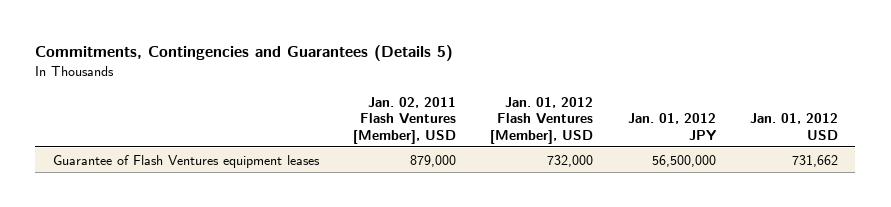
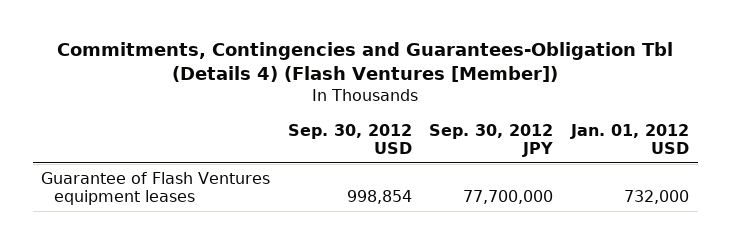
[35,45,454,62] Commitments, Contingencies and Guarantees (Details 5) -> [57,42,674,83] Commitments, Contingencies and Guarantees-Obligation Tbl (Details 4) (Flash Ventures [Member])
[352,96,456,144] Jan. 02, 2011 Flash Ventures [Member], USD -> none
[490,96,594,144] Jan. 01, 2012 Flash Ventures [Member], USD -> none
[627,113,716,140] Jan. 01, 2012 JPY -> none
none -> [287,123,412,155] Sep. 30, 2012 USD
none -> [429,123,554,158] Sep. 30, 2012 JPY
[792,155,839,168] 731,662 -> [623,190,689,205] 732,000

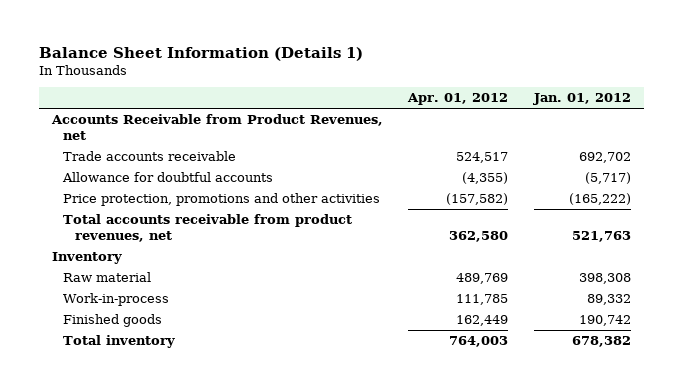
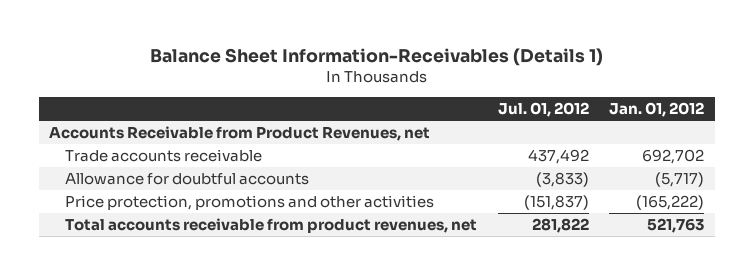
[39,47,364,62] Balance Sheet Information (Details 1) -> [149,48,603,67] Balance Sheet Information-Receivables (Details 1)
[407,93,509,106] Apr. 01, 2012 -> none
none -> [497,102,589,118] Jul. 01, 2012
[51,251,122,264] Inventory -> none
[63,271,152,282] Raw material -> none
[63,292,170,306] Work-in-process -> none
[63,313,163,327] Finished goods -> none
[63,334,176,348] Total inventory -> none

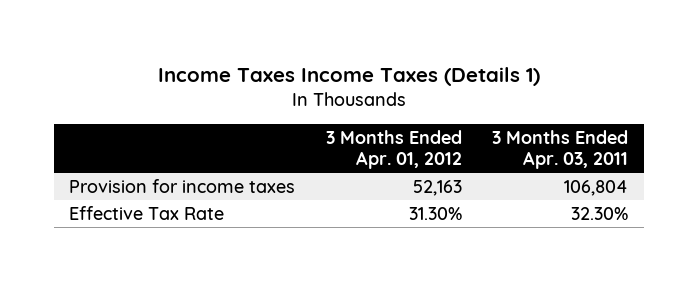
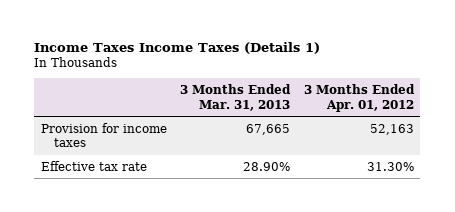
[492,129,629,169] 3 Months Ended Apr. 03, 2011 -> none
none -> [180,84,292,111] 3 Months Ended Mar. 31, 2013
[69,206,225,221] Effective Tax Rate -> [41,160,148,171] Effective tax rate

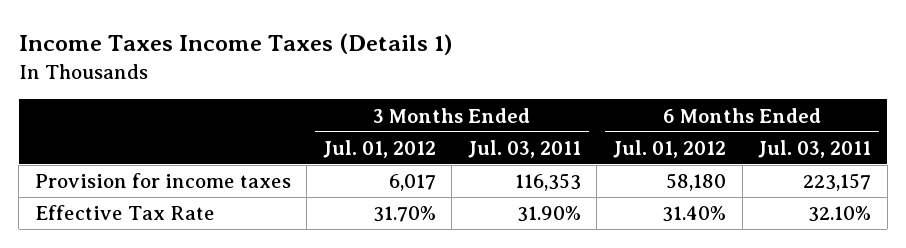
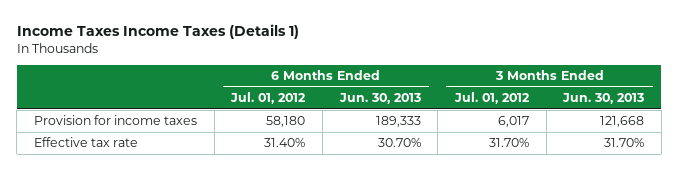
[467,139,581,158] Jul. 03, 2011 -> none
[758,139,872,158] Jul. 03, 2011 -> none
none -> [338,92,421,104] Jun. 30, 2013
none -> [562,92,645,104] Jun. 30, 2013
[34,205,215,221] Effective Tax Rate -> [34,137,139,148] Effective tax rate

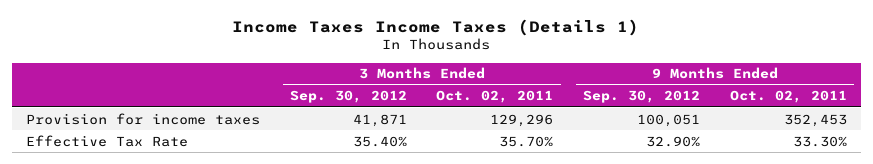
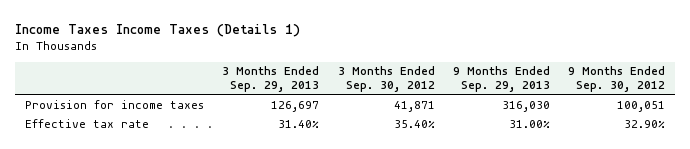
[436,90,554,104] Oct. 02, 2011 -> none
[729,90,847,104] Oct. 02, 2011 -> none
none -> [222,66,320,93] 3 Months Ended Sep. 29, 2013
none -> [453,66,551,93] 9 Months Ended Sep. 29, 2013
[26,134,189,147] Effective Tax Rate -> [24,119,149,129] Effective tax rate

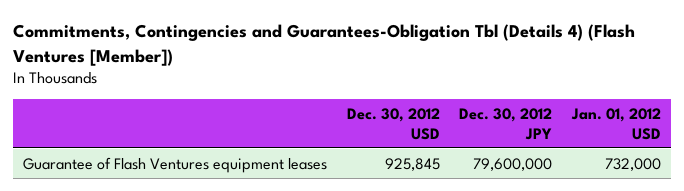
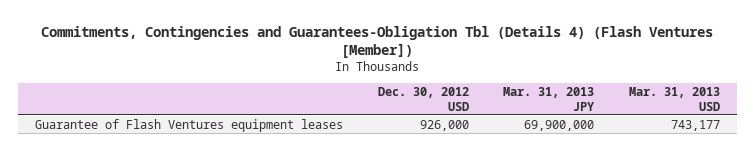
[459,107,553,140] Dec. 30, 2012 JPY -> none
[571,107,662,140] Jan. 01, 2012 USD -> none
none -> [503,87,595,111] Mar. 31, 2013 JPY
none -> [628,87,720,111] Mar. 31, 2013 USD
[384,157,440,171] 925,845 -> [419,119,469,131] 926,000

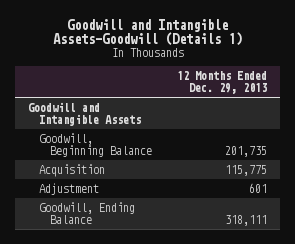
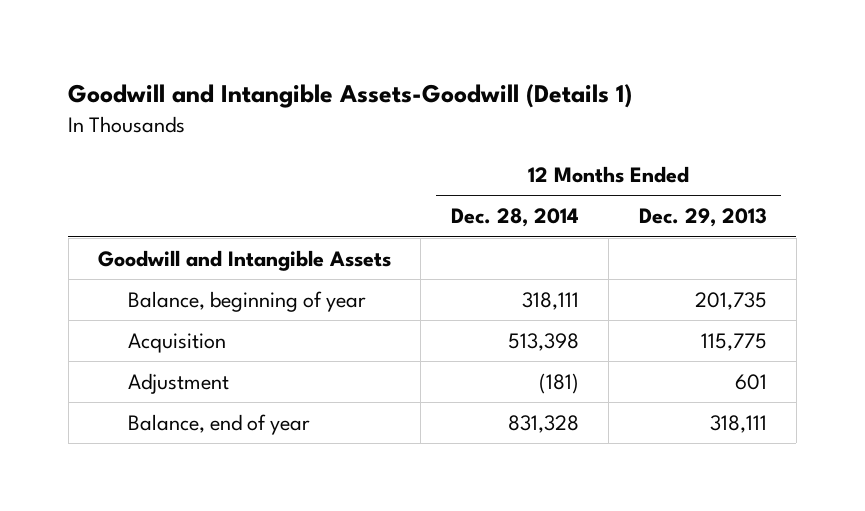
none -> [450,208,579,228] Dec. 28, 2014
[38,132,152,158] Goodwill, Beginning Balance -> [127,290,366,312] Balance, beginning of year
[38,201,135,225] Goodwill, Ending Balance -> [127,413,310,435] Balance, end of year

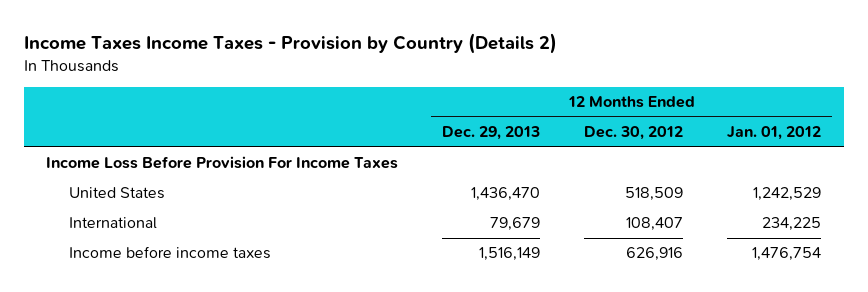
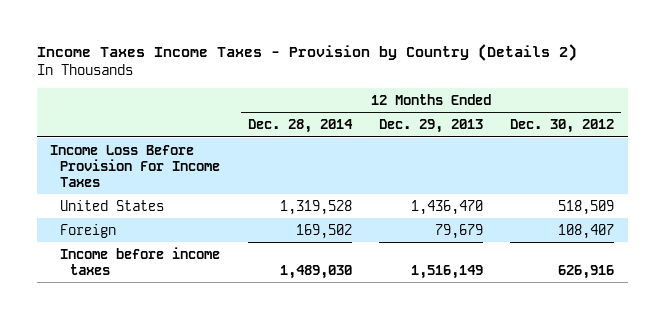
[727,126,822,141] Jan. 01, 2012 -> none
none -> [247,119,353,134] Dec. 28, 2014
[69,217,158,230] International -> [60,223,117,238] Foreign

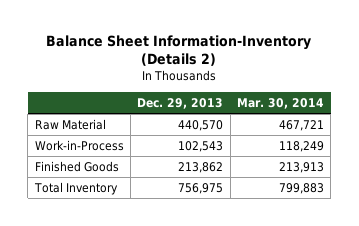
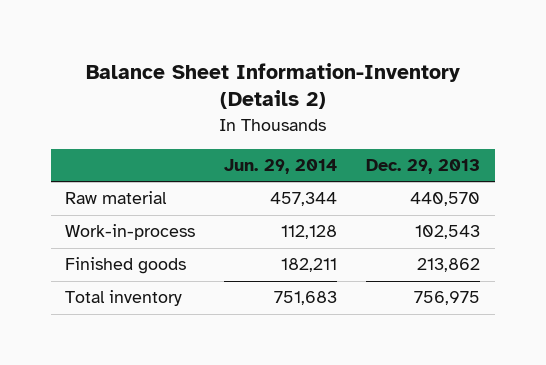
[237,97,325,109] Mar. 30, 2014 -> none
none -> [224,159,338,175] Jun. 29, 2014
[34,118,106,130] Raw Material -> [65,191,168,205] Raw material
[34,139,124,151] Work-in-Process -> [65,224,196,241] Work-in-process
[34,160,119,172] Finished Goods -> [65,257,187,275] Finished goods
[33,181,118,195] Total Inventory -> [65,290,183,307] Total inventory

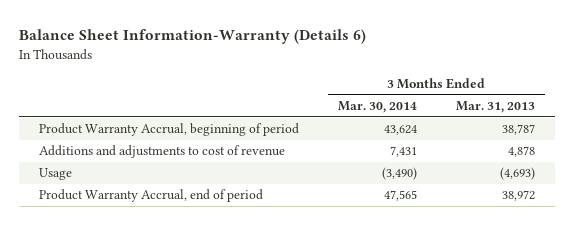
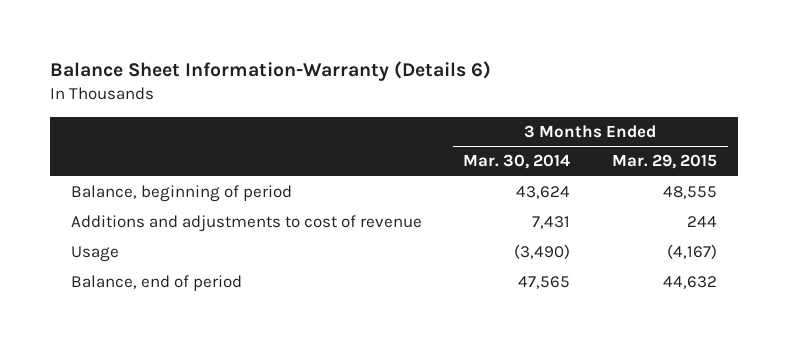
[456,101,536,114] Mar. 31, 2013 -> none
none -> [612,154,718,170] Mar. 29, 2015
[38,123,299,137] Product Warranty Accrual, beginning of period -> [70,185,292,203] Balance, beginning of period
[38,189,263,203] Product Warranty Accrual, end of period -> [70,275,242,292] Balance, end of period

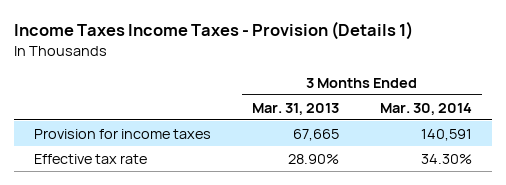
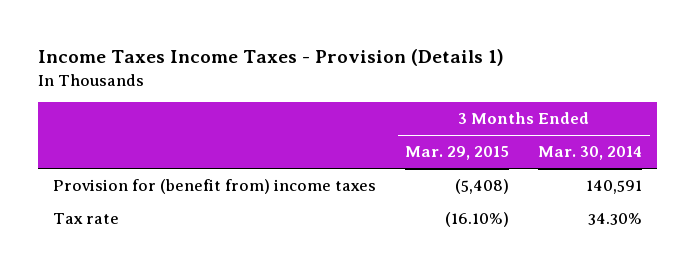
[251,102,339,115] Mar. 31, 2013 -> none
none -> [405,146,510,161] Mar. 29, 2015
[34,128,212,139] Provision for income taxes -> [52,179,376,195] Provision for (benefit from) income taxes
[34,153,148,164] Effective tax rate -> [52,213,119,225] Tax rate

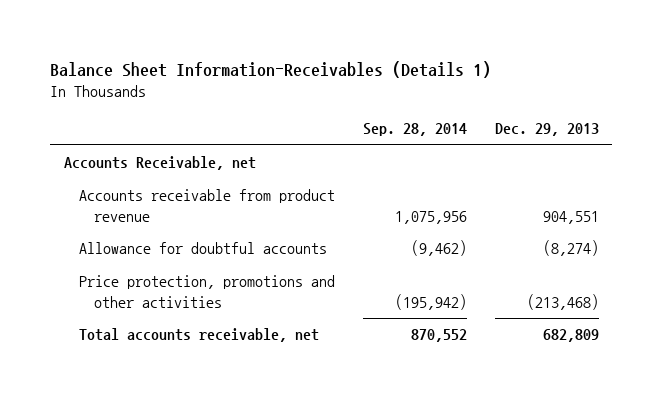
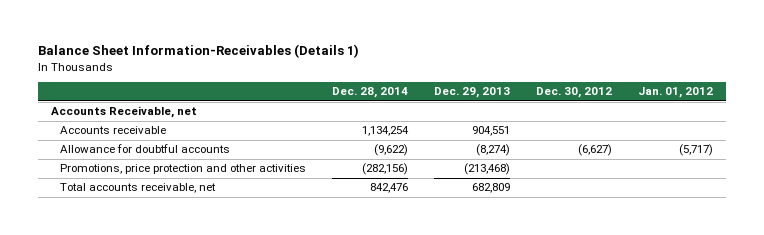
[362,123,467,137] Sep. 28, 2014 -> none
none -> [332,87,409,99] Dec. 28, 2014
none -> [536,87,613,99] Dec. 30, 2012
none -> [638,87,714,99] Jan. 01, 2012
[79,189,336,222] Accounts receivable from product revenue -> [59,126,166,135] Accounts receivable
[79,275,336,308] Price protection, promotions and other activities -> [59,164,306,175] Promotions, price protection and other activities

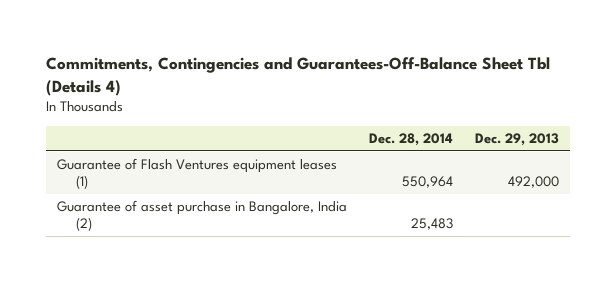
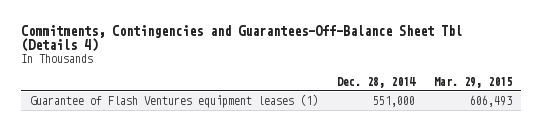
[475,133,560,147] Dec. 29, 2013 -> none
none -> [433,77,512,89] Mar. 29, 2015
[57,200,348,232] Guarantee of asset purchase in Bangalore, India (2) -> none
[402,176,454,189] 550,964 -> [373,96,416,108] 551,000

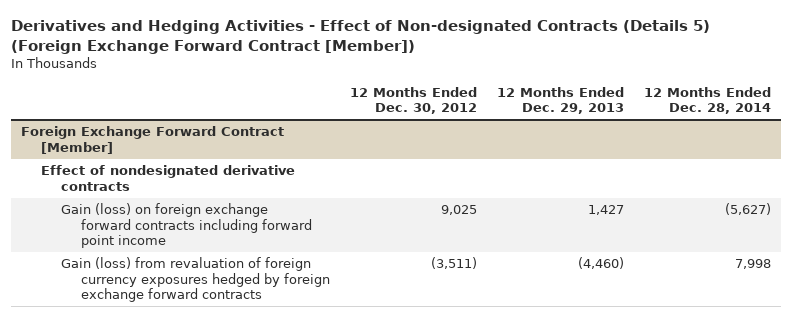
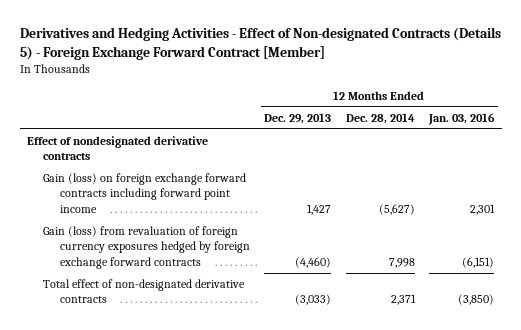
[11,19,711,54] Derivatives and Hedging Activities - Effect of Non-designated Contracts (Details 5) (Foreign Exchange Forward Contract [Member]) -> [19,27,501,60] Derivatives and Hedging Activities - Effect of Non-designated Contracts (Details 5) - Foreign Exchange Forward Contract [Member]
[349,86,477,115] 12 Months Ended Dec. 30, 2012 -> none
none -> [428,112,496,125] Jan. 03, 2016
[21,126,285,154] Foreign Exchange Forward Contract [Member] -> none
none -> [43,279,246,304] Total effect of non-designated derivative contracts

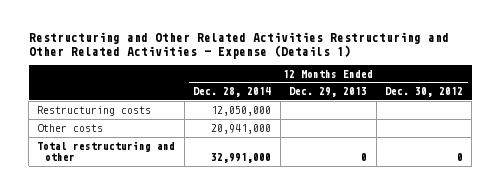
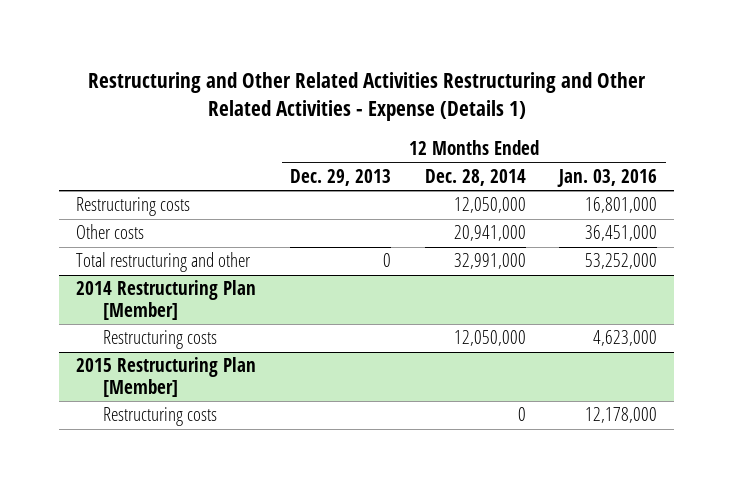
[385,87,464,98] Dec. 30, 2012 -> none
none -> [557,168,658,187] Jan. 03, 2016
none -> [76,280,257,320] 2014 Restructuring Plan [Member]
none -> [102,330,217,350] Restructuring costs
none -> [76,357,257,397] 2015 Restructuring Plan [Member]
none -> [102,407,217,427] Restructuring costs

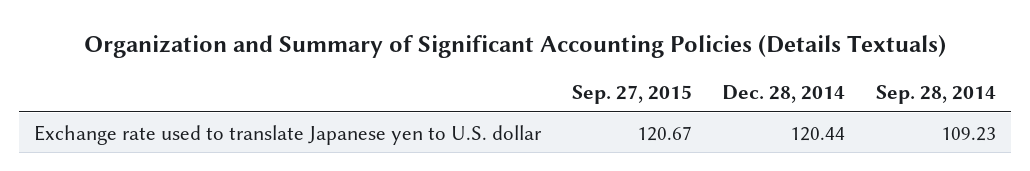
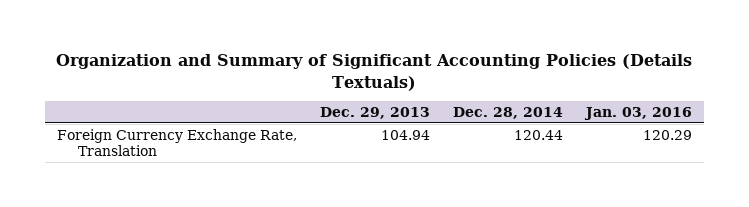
[571,85,692,105] Sep. 27, 2015 -> none
[876,85,997,105] Sep. 28, 2014 -> none
none -> [319,107,430,120] Dec. 29, 2013
none -> [584,107,693,121] Jan. 03, 2016
[34,124,543,145] Exchange rate used to translate Japanese yen to U.S. dollar -> [56,128,297,157] Foreign Currency Exchange Rate, Translation

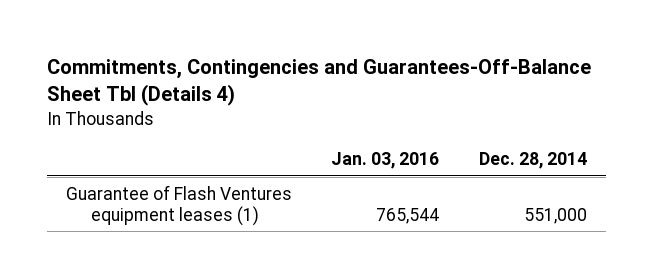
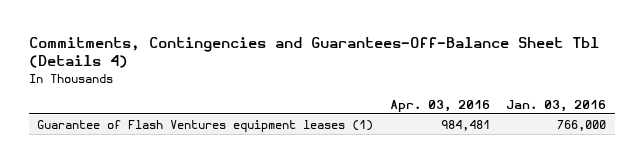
[478,152,587,170] Dec. 28, 2014 -> none
none -> [389,99,490,112] Apr. 03, 2016
[376,207,440,224] 765,544 -> [557,120,607,132] 766,000

